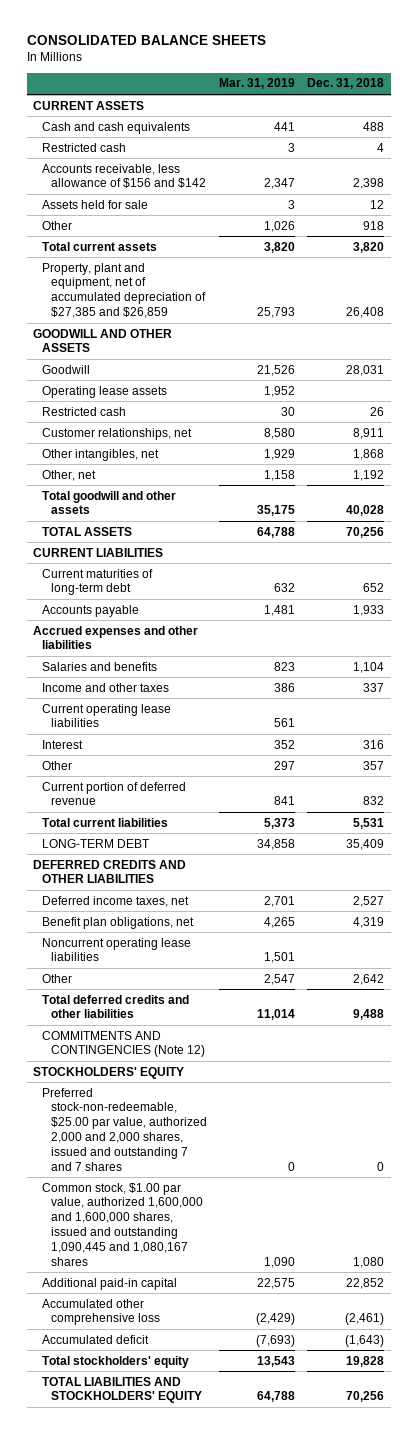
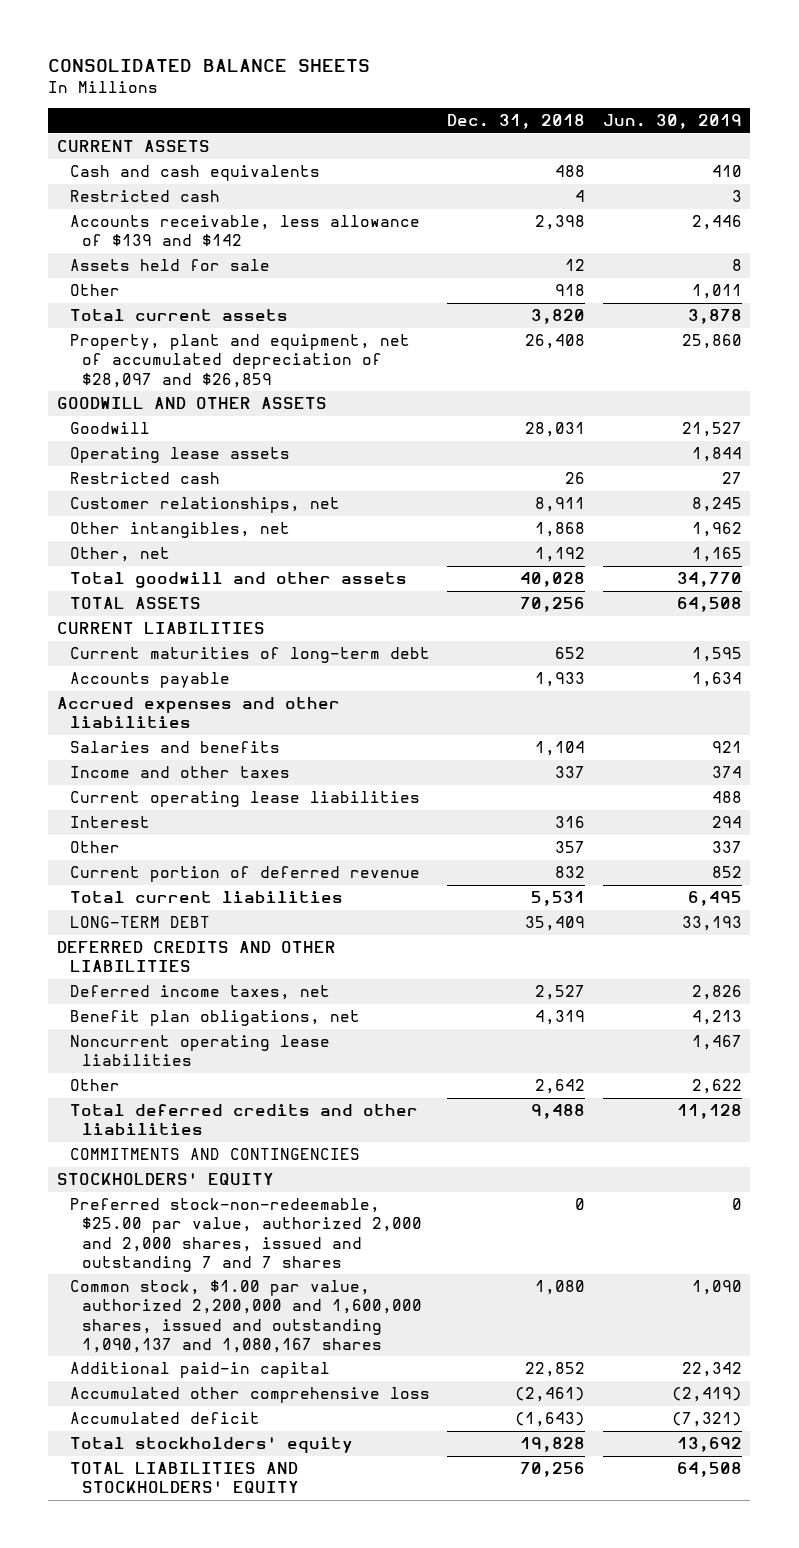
[218,78,295,90] Mar. 31, 2019 -> none
none -> [602,114,742,130] Jun. 30, 2019
[41,163,206,189] Accounts receivable, less allowance of $156 and $142 -> [69,215,420,247] Accounts receivable, less allowance of $139 and $142
[41,262,206,319] Property, plant and equipment, net of accumulated depreciation of $27,385 and $26,859 -> [69,334,410,388] Property, plant and equipment, net of accumulated depreciation of $28,097 and $26,859
[41,1030,205,1058] COMMITMENTS AND CONTINGENCIES (Note 12) -> [69,1148,360,1161] COMMITMENTS AND CONTINGENCIES
[41,1182,203,1266] Common stock, $1.00 par value, authorized 1,600,000 and 1,600,000 shares, issued and outstanding 1,090,445 and 1,080,167 shares -> [69,1280,423,1353] Common stock, $1.00 par value, authorized 2,200,000 and 1,600,000 shares, issued and outstanding 1,090,137 and 1,080,167 shares

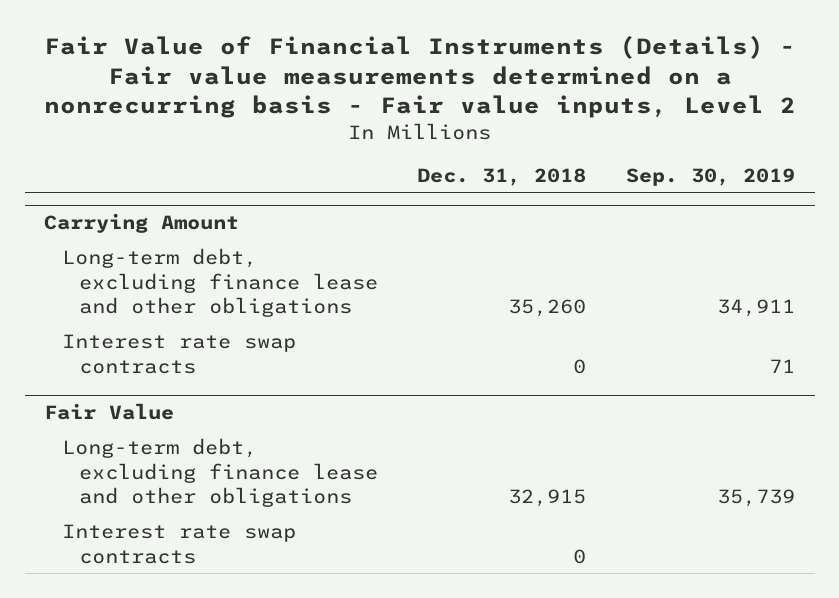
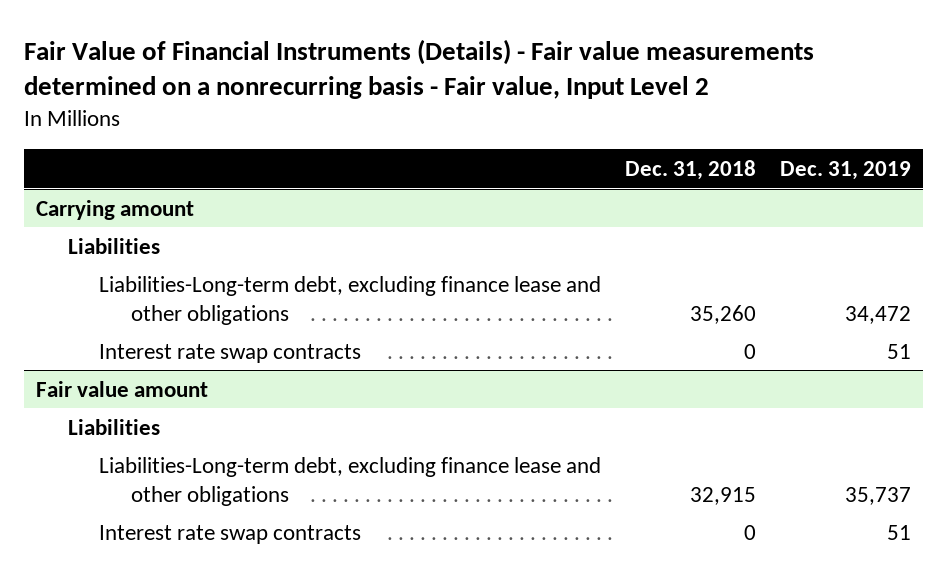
[43,35,796,118] Fair Value of Financial Instruments (Details) - Fair value measurements determined on a nonrecurring basis - Fair value inputs, Level 2 -> [24,38,815,100] Fair Value of Financial Instruments (Details) - Fair value measurements determined on a nonrecurring basis - Fair value, Input Level 2
[625,167,795,186] Sep. 30, 2019 -> none
none -> [780,160,912,180] Dec. 31, 2019
[44,213,240,234] Carrying Amount -> [36,199,195,220] Carrying amount
none -> [67,237,160,254] Liabilities
[61,248,379,318] Long-term debt, excluding finance lease and other obligations -> [99,275,602,325] Liabilities-Long-term debt, excluding finance lease and other obligations
[44,403,175,421] Fair Value -> [36,380,209,397] Fair value amount
none -> [67,418,160,435] Liabilities
[61,438,379,508] Long-term debt, excluding finance lease and other obligations -> [99,456,602,506] Liabilities-Long-term debt, excluding finance lease and other obligations

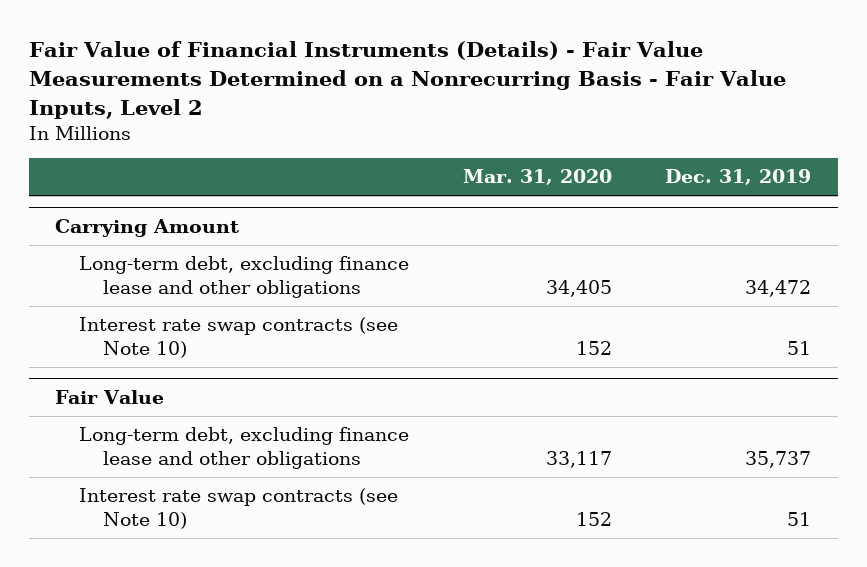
[24,38,815,100] Fair Value of Financial Instruments (Details) - Fair value measurements determined on a nonrecurring basis - Fair value, Input Level 2 -> [28,41,786,119] Fair Value of Financial Instruments (Details) - Fair Value Measurements Determined on a Nonrecurring Basis - Fair Value Inputs, Level 2
[625,159,757,180] Dec. 31, 2018 -> none
none -> [462,169,612,186] Mar. 31, 2020
[67,237,160,254] Liabilities -> none
[67,418,160,435] Liabilities -> none
[36,199,195,220] Carrying amount -> [55,219,240,238] Carrying Amount
[99,275,602,325] Liabilities-Long-term debt, excluding finance lease and other obligations -> [79,256,410,298] Long-term debt, excluding finance lease and other obligations
[99,343,362,363] Interest rate swap contracts -> [79,317,399,358] Interest rate swap contracts (see Note 10)
[36,380,209,397] Fair value amount -> [55,390,165,405] Fair Value
[99,456,602,506] Liabilities-Long-term debt, excluding finance lease and other obligations -> [79,427,410,469] Long-term debt, excluding finance lease and other obligations
[99,524,362,544] Interest rate swap contracts -> [79,488,399,529] Interest rate swap contracts (see Note 10)

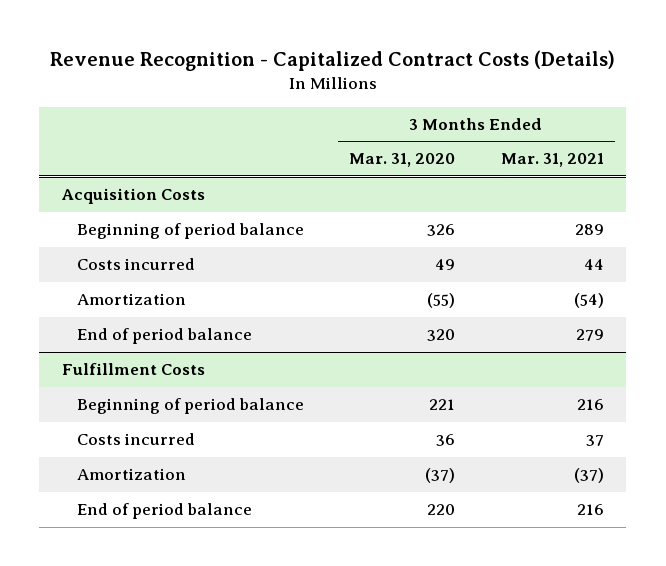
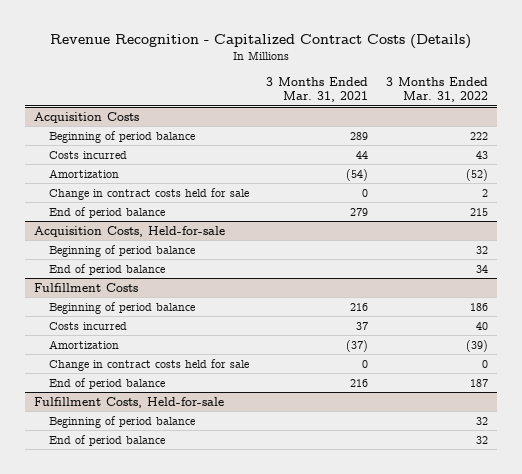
[349,153,456,168] Mar. 31, 2020 -> none
none -> [385,77,488,103] 3 Months Ended Mar. 31, 2022
none -> [48,187,249,200] Change in contract costs held for sale
none -> [34,225,226,237] Acquisition Costs, Held-for-sale
none -> [48,244,195,257] Beginning of period balance
none -> [48,263,165,275] End of period balance
none -> [48,358,249,371] Change in contract costs held for sale
none -> [34,396,225,408] Fulfillment Costs, Held-for-sale
none -> [48,415,195,428] Beginning of period balance
none -> [48,434,165,446] End of period balance

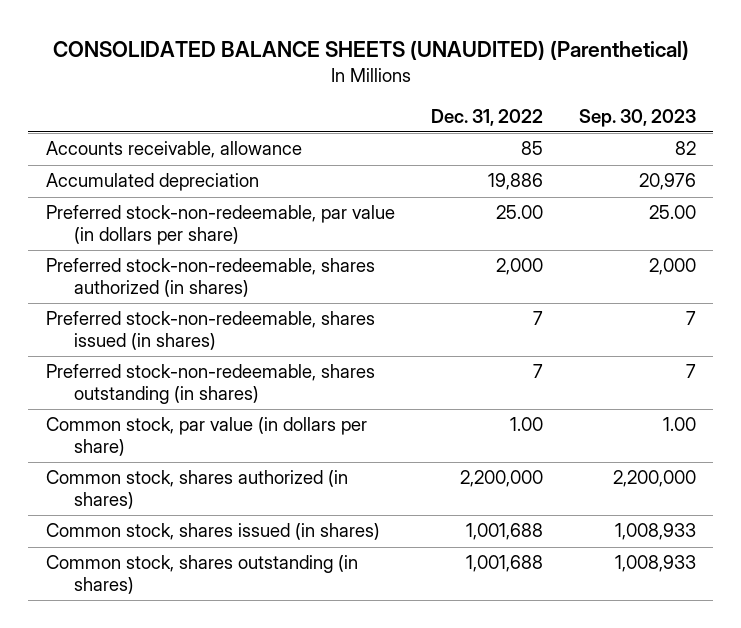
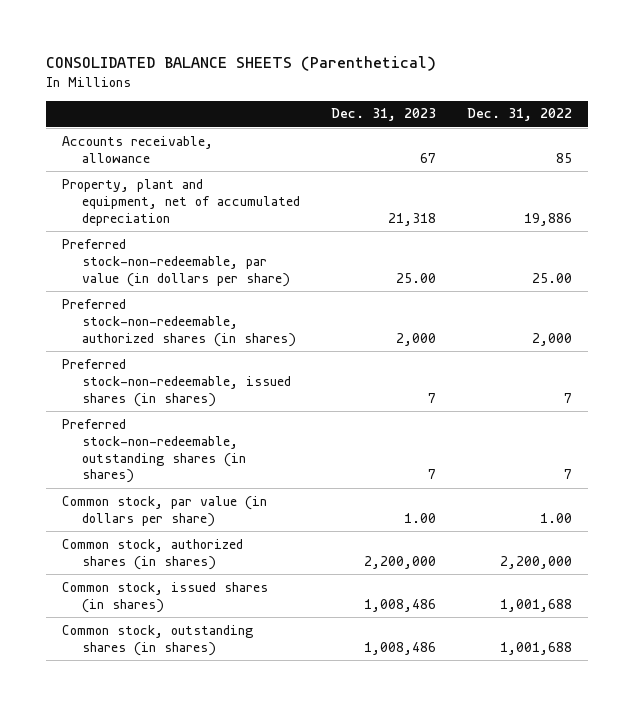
[52,39,689,60] CONSOLIDATED BALANCE SHEETS (UNAUDITED) (Parenthetical) -> [46,55,437,71] CONSOLIDATED BALANCE SHEETS (Parenthetical)
[578,108,696,127] Sep. 30, 2023 -> none
none -> [331,108,437,122] Dec. 31, 2023
[45,173,259,192] Accumulated depreciation -> [61,178,301,226] Property, plant and equipment, net of accumulated depreciation
[45,258,375,298] Preferred stock-non-redeemable, shares authorized (in shares) -> [61,298,297,347] Preferred stock-non-redeemable, authorized shares (in shares)
[45,311,375,351] Preferred stock-non-redeemable, shares issued (in shares) -> [61,358,292,407] Preferred stock-non-redeemable, issued shares (in shares)
[45,364,375,405] Preferred stock-non-redeemable, shares outstanding (in shares) -> [61,418,247,484] Preferred stock-non-redeemable, outstanding shares (in shares)
[45,470,348,510] Common stock, shares authorized (in shares) -> [61,538,243,570] Common stock, authorized shares (in shares)
[45,523,380,541] Common stock, shares issued (in shares) -> [61,581,268,613] Common stock, issued shares (in shares)
[45,555,358,595] Common stock, shares outstanding (in shares) -> [61,624,253,656] Common stock, outstanding shares (in shares)

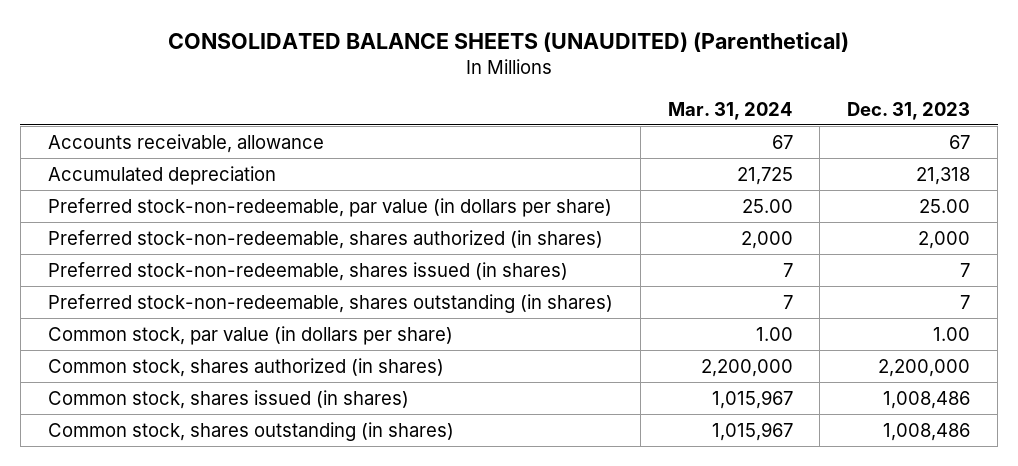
[46,55,437,71] CONSOLIDATED BALANCE SHEETS (Parenthetical) -> [168,32,850,53] CONSOLIDATED BALANCE SHEETS (UNAUDITED) (Parenthetical)
[467,108,573,122] Dec. 31, 2022 -> none
none -> [667,101,793,120] Mar. 31, 2024
[61,178,301,226] Property, plant and equipment, net of accumulated depreciation -> [47,165,276,185] Accumulated depreciation
[61,298,297,347] Preferred stock-non-redeemable, authorized shares (in shares) -> [47,229,603,249] Preferred stock-non-redeemable, shares authorized (in shares)
[61,358,292,407] Preferred stock-non-redeemable, issued shares (in shares) -> [47,261,568,281] Preferred stock-non-redeemable, shares issued (in shares)
[61,418,247,484] Preferred stock-non-redeemable, outstanding shares (in shares) -> [47,293,613,313] Preferred stock-non-redeemable, shares outstanding (in shares)
[61,538,243,570] Common stock, authorized shares (in shares) -> [47,357,444,377] Common stock, shares authorized (in shares)
[61,581,268,613] Common stock, issued shares (in shares) -> [47,389,409,409] Common stock, shares issued (in shares)
[61,624,253,656] Common stock, outstanding shares (in shares) -> [47,421,454,441] Common stock, shares outstanding (in shares)

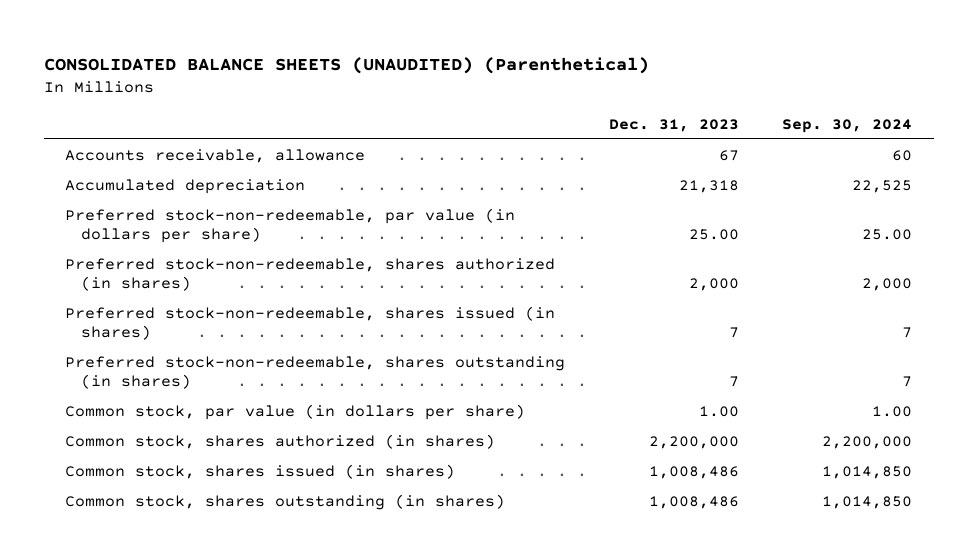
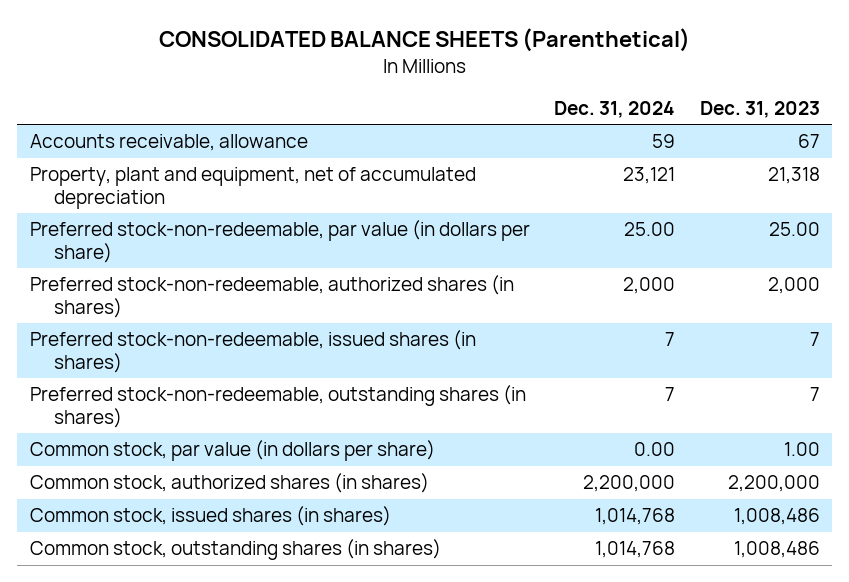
[43,56,649,74] CONSOLIDATED BALANCE SHEETS (UNAUDITED) (Parenthetical) -> [158,27,690,52] CONSOLIDATED BALANCE SHEETS (Parenthetical)
[782,118,913,133] Sep. 30, 2024 -> none
none -> [554,101,676,119] Dec. 31, 2024
[65,178,306,194] Accumulated depreciation -> [29,167,476,209] Property, plant and equipment, net of accumulated depreciation
[65,257,556,292] Preferred stock-non-redeemable, shares authorized (in shares) -> [29,275,514,318] Preferred stock-non-redeemable, authorized shares (in shares)
[65,305,556,341] Preferred stock-non-redeemable, shares issued (in shares) -> [29,330,476,373] Preferred stock-non-redeemable, issued shares (in shares)
[65,355,566,390] Preferred stock-non-redeemable, shares outstanding (in shares) -> [29,385,526,428] Preferred stock-non-redeemable, outstanding shares (in shares)
[65,433,496,449] Common stock, shares authorized (in shares) -> [29,473,429,494] Common stock, authorized shares (in shares)
[65,463,456,479] Common stock, shares issued (in shares) -> [29,506,391,527] Common stock, issued shares (in shares)
[65,493,506,510] Common stock, shares outstanding (in shares) -> [29,539,441,561] Common stock, outstanding shares (in shares)

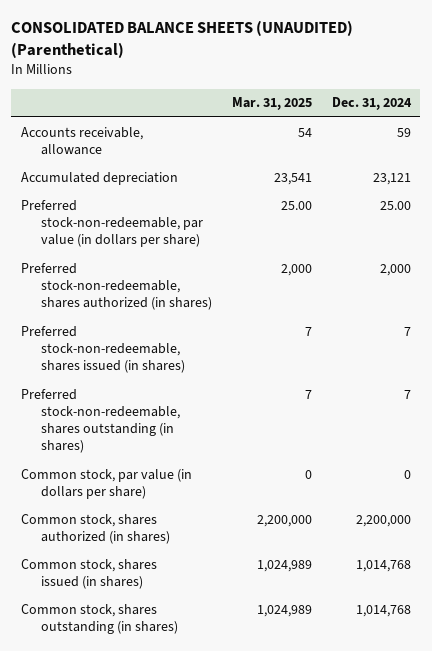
[158,27,690,52] CONSOLIDATED BALANCE SHEETS (Parenthetical) -> [11,20,354,59] CONSOLIDATED BALANCE SHEETS (UNAUDITED) (Parenthetical)
[699,101,820,119] Dec. 31, 2023 -> none
none -> [231,97,312,111] Mar. 31, 2025
[29,167,476,209] Property, plant and equipment, net of accumulated depreciation -> [21,171,179,185] Accumulated depreciation
[29,275,514,318] Preferred stock-non-redeemable, authorized shares (in shares) -> [21,262,213,311] Preferred stock-non-redeemable, shares authorized (in shares)
[29,330,476,373] Preferred stock-non-redeemable, issued shares (in shares) -> [21,325,186,374] Preferred stock-non-redeemable, shares issued (in shares)
[29,385,526,428] Preferred stock-non-redeemable, outstanding shares (in shares) -> [21,388,181,454] Preferred stock-non-redeemable, shares outstanding (in shares)
[634,442,676,457] 0.00 -> [403,469,411,479] 0
[29,473,429,494] Common stock, authorized shares (in shares) -> [21,513,171,544] Common stock, shares authorized (in shares)
[29,506,391,527] Common stock, issued shares (in shares) -> [21,558,158,589] Common stock, shares issued (in shares)
[29,539,441,561] Common stock, outstanding shares (in shares) -> [21,603,179,634] Common stock, shares outstanding (in shares)

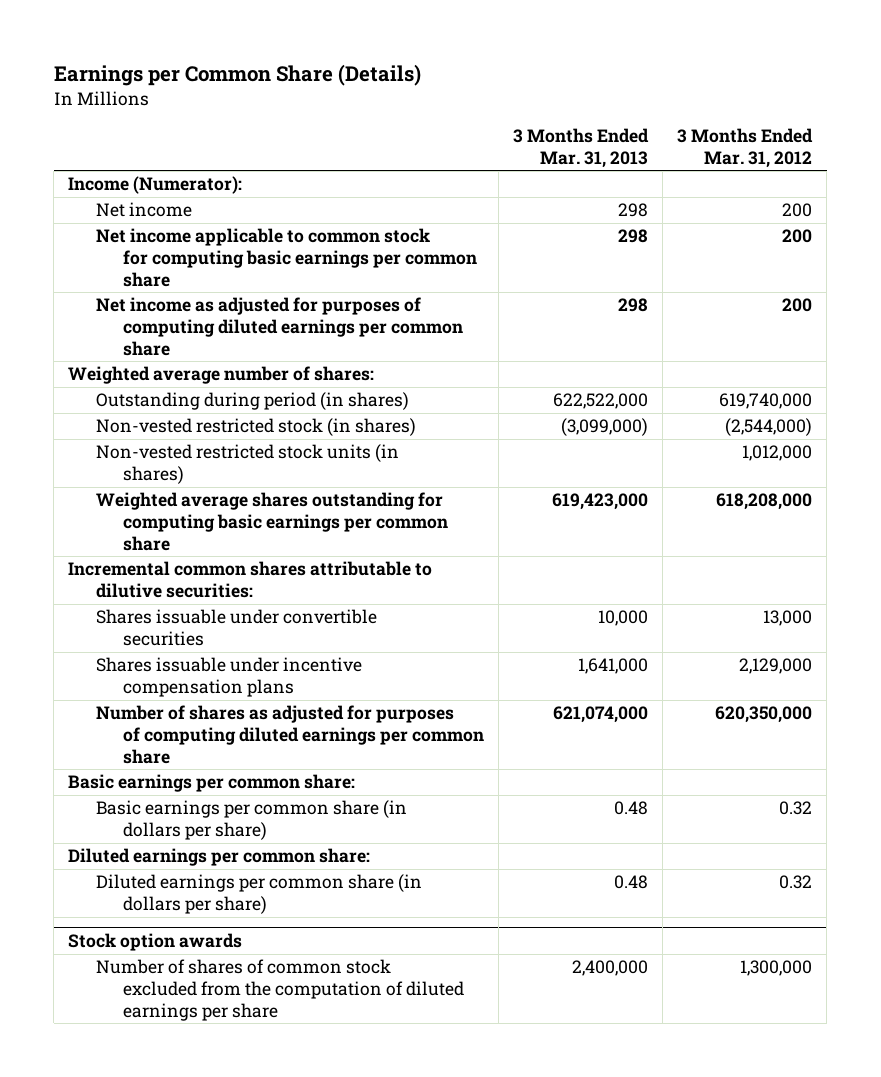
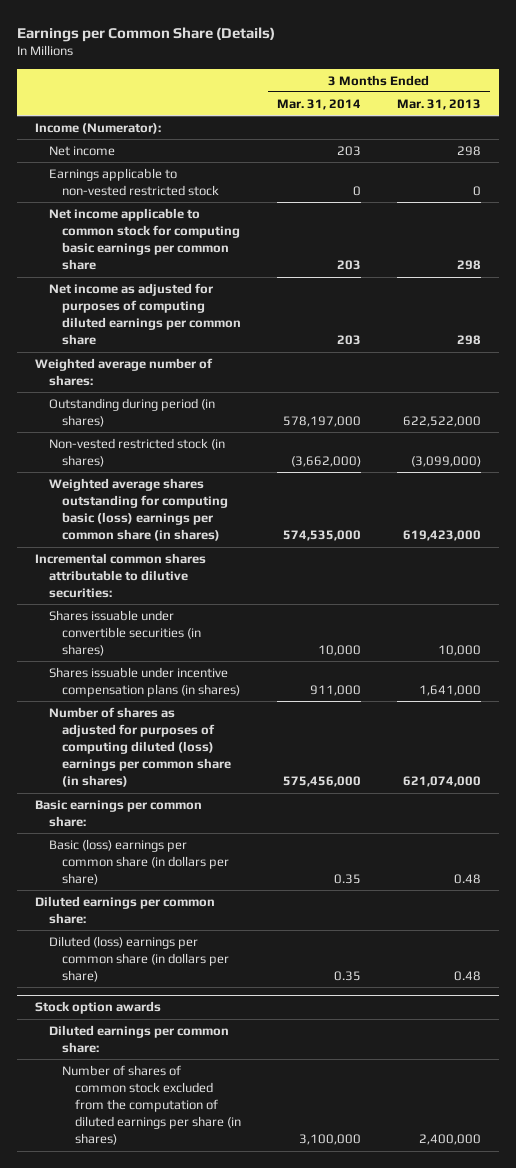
[677,128,814,168] 3 Months Ended Mar. 31, 2012 -> none
none -> [276,98,361,110] Mar. 31, 2014
none -> [48,167,219,197] Earnings applicable to non-vested restricted stock
[95,444,399,485] Non-vested restricted stock units (in shares) -> none
[95,492,448,551] Weighted average shares outstanding for computing basic earnings per common share -> [48,477,228,542] Weighted average shares outstanding for computing basic (loss) earnings per common share (in shares)
[95,609,377,647] Shares issuable under convertible securities -> [48,609,201,657] Shares issuable under convertible securities (in shares)
[95,657,362,698] Shares issuable under incentive compensation plans -> [48,666,240,698] Shares issuable under incentive compensation plans (in shares)
[95,705,484,764] Number of shares as adjusted for purposes of computing diluted earnings per common share -> [48,706,231,788] Number of shares as adjusted for purposes of computing diluted (loss) earnings per common share (in shares)
[95,800,407,841] Basic earnings per common share (in dollars per share) -> [48,838,229,886] Basic (loss) earnings per common share (in dollars per share)
[95,874,422,915] Diluted earnings per common share (in dollars per share) -> [48,935,229,983] Diluted (loss) earnings per common share (in dollars per share)
none -> [48,1024,229,1054] Diluted earnings per common share:
[95,959,464,1021] Number of shares of common stock excluded from the computation of diluted earnings per share -> [61,1064,241,1146] Number of shares of common stock excluded from the computation of diluted earnings per share (in shares)

